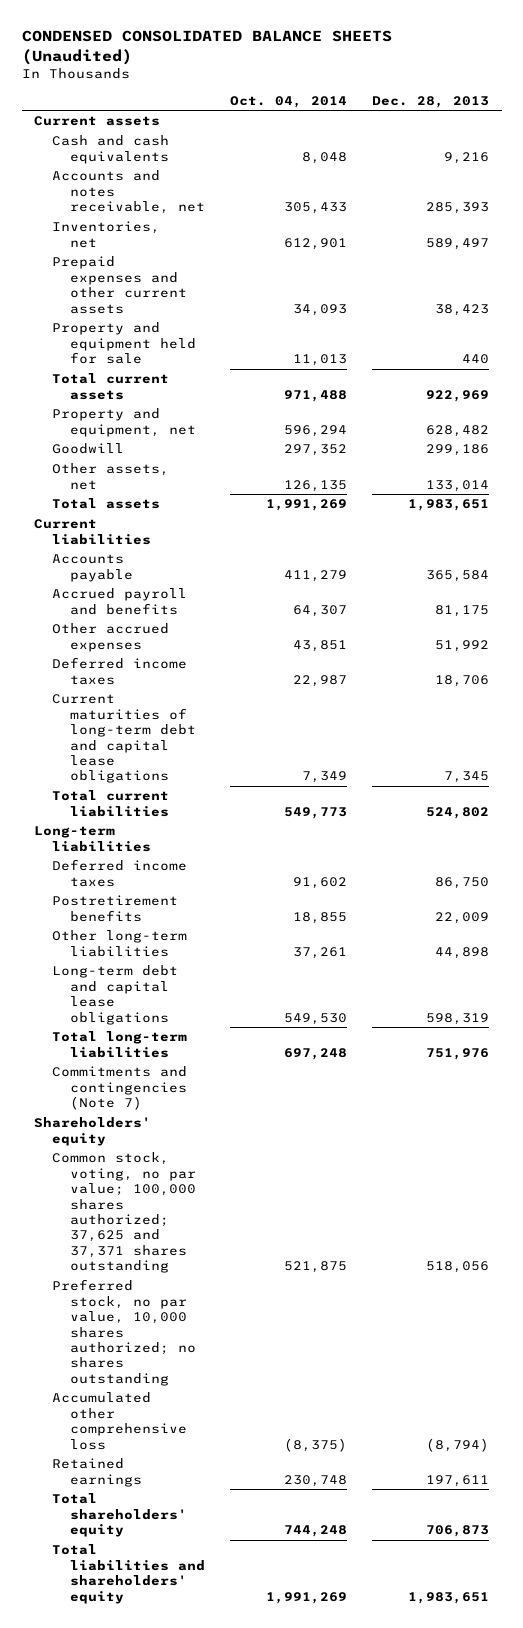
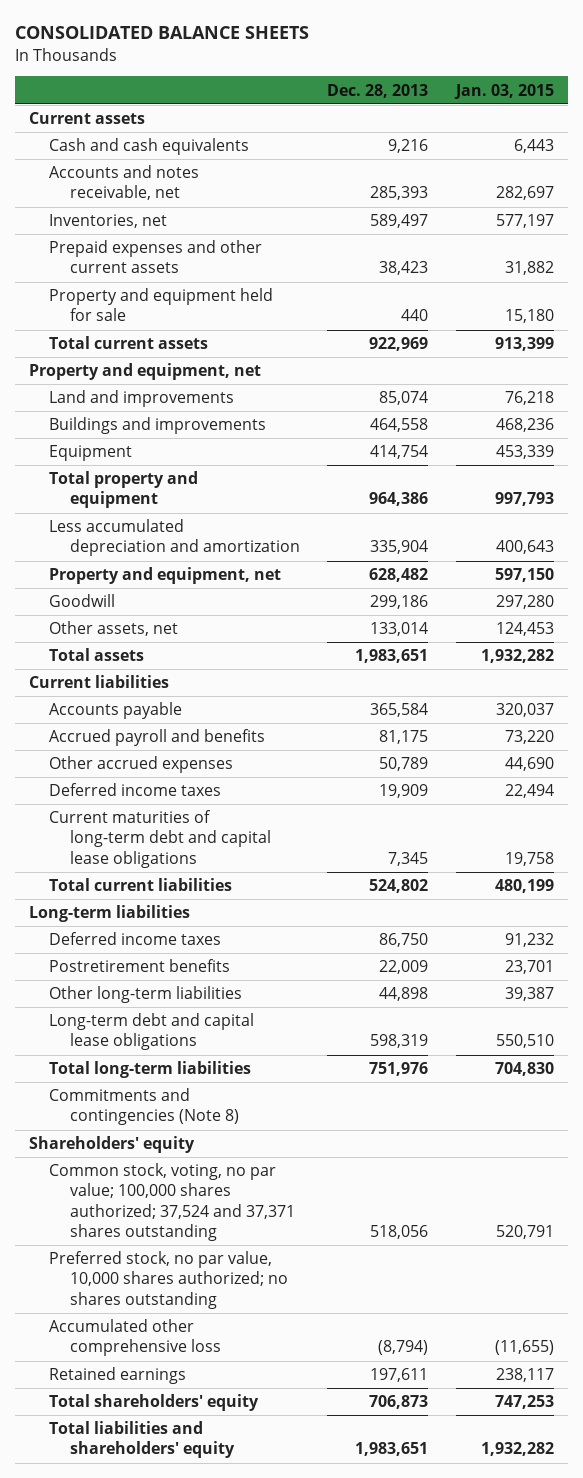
[21,30,392,65] CONDENSED CONSOLIDATED BALANCE SHEETS (Unaudited) -> [14,26,309,40] CONSOLIDATED BALANCE SHEETS
[229,95,347,108] Oct. 04, 2014 -> none
none -> [454,83,555,99] Jan. 03, 2015
none -> [28,363,261,381] Property and equipment, net
none -> [49,390,235,408] Land and improvements
none -> [49,417,267,435] Buildings and improvements
none -> [49,445,133,462] Equipment
none -> [49,471,199,509] Total property and equipment
none -> [49,519,300,557] Less accumulated depreciation and amortization
[435,639,490,652] 51,992 -> [379,757,429,772] 50,789
[435,674,490,687] 18,706 -> [379,784,429,799] 19,909
[51,1066,187,1111] Commitments and contingencies (Note 7) -> [49,1088,239,1126] Commitments and contingencies (Note 8)
[51,1152,196,1274] Common stock, voting, no par value; 100,000 shares authorized; 37,625 and 37,371 shares outstanding -> [49,1163,295,1241] Common stock, voting, no par value; 100,000 shares authorized; 37,524 and 37,371 shares outstanding

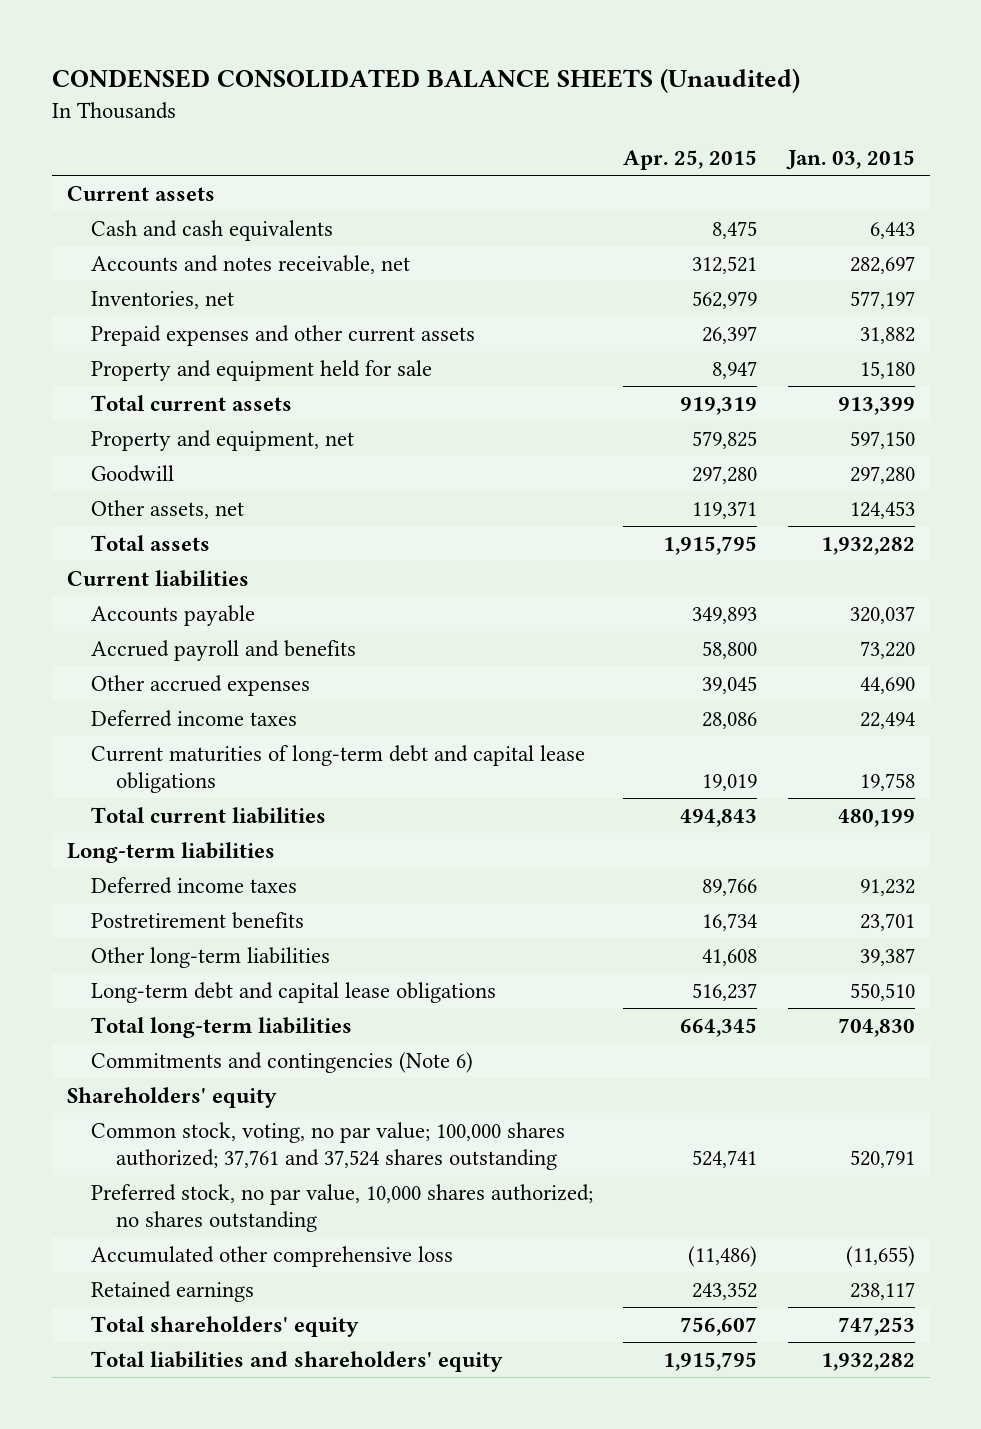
[14,26,309,40] CONSOLIDATED BALANCE SHEETS -> [51,67,800,93] CONDENSED CONSOLIDATED BALANCE SHEETS (Unaudited)
[327,83,429,98] Dec. 28, 2013 -> none
none -> [623,150,758,171] Apr. 25, 2015
[28,363,261,381] Property and equipment, net -> none
[49,390,235,408] Land and improvements -> none
[49,417,267,435] Buildings and improvements -> none
[49,445,133,462] Equipment -> none
[49,471,199,509] Total property and equipment -> none
[49,519,300,557] Less accumulated depreciation and amortization -> none
[49,1088,239,1126] Commitments and contingencies (Note 8) -> [91,1051,474,1073] Commitments and contingencies (Note 6)
[49,1163,295,1241] Common stock, voting, no par value; 100,000 shares authorized; 37,524 and 37,371 shares outstanding -> [91,1121,566,1170] Common stock, voting, no par value; 100,000 shares authorized; 37,761 and 37,524 shares outstanding

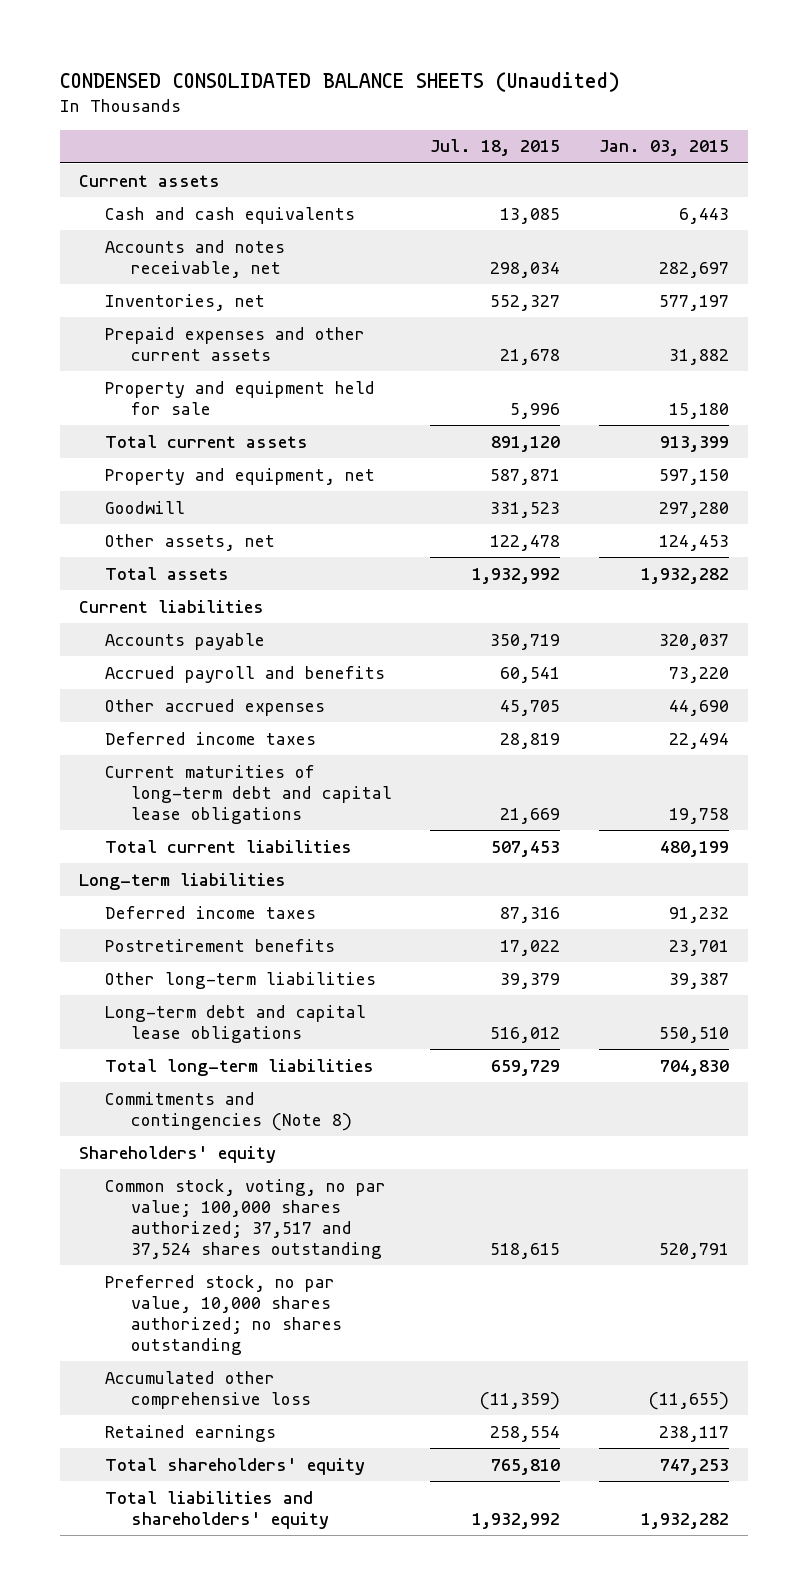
[623,150,758,171] Apr. 25, 2015 -> none
none -> [430,139,561,157] Jul. 18, 2015
[91,1051,474,1073] Commitments and contingencies (Note 6) -> [105,1091,352,1131] Commitments and contingencies (Note 8)
[91,1121,566,1170] Common stock, voting, no par value; 100,000 shares authorized; 37,761 and 37,524 shares outstanding -> [105,1178,387,1259] Common stock, voting, no par value; 100,000 shares authorized; 37,517 and 37,524 shares outstanding

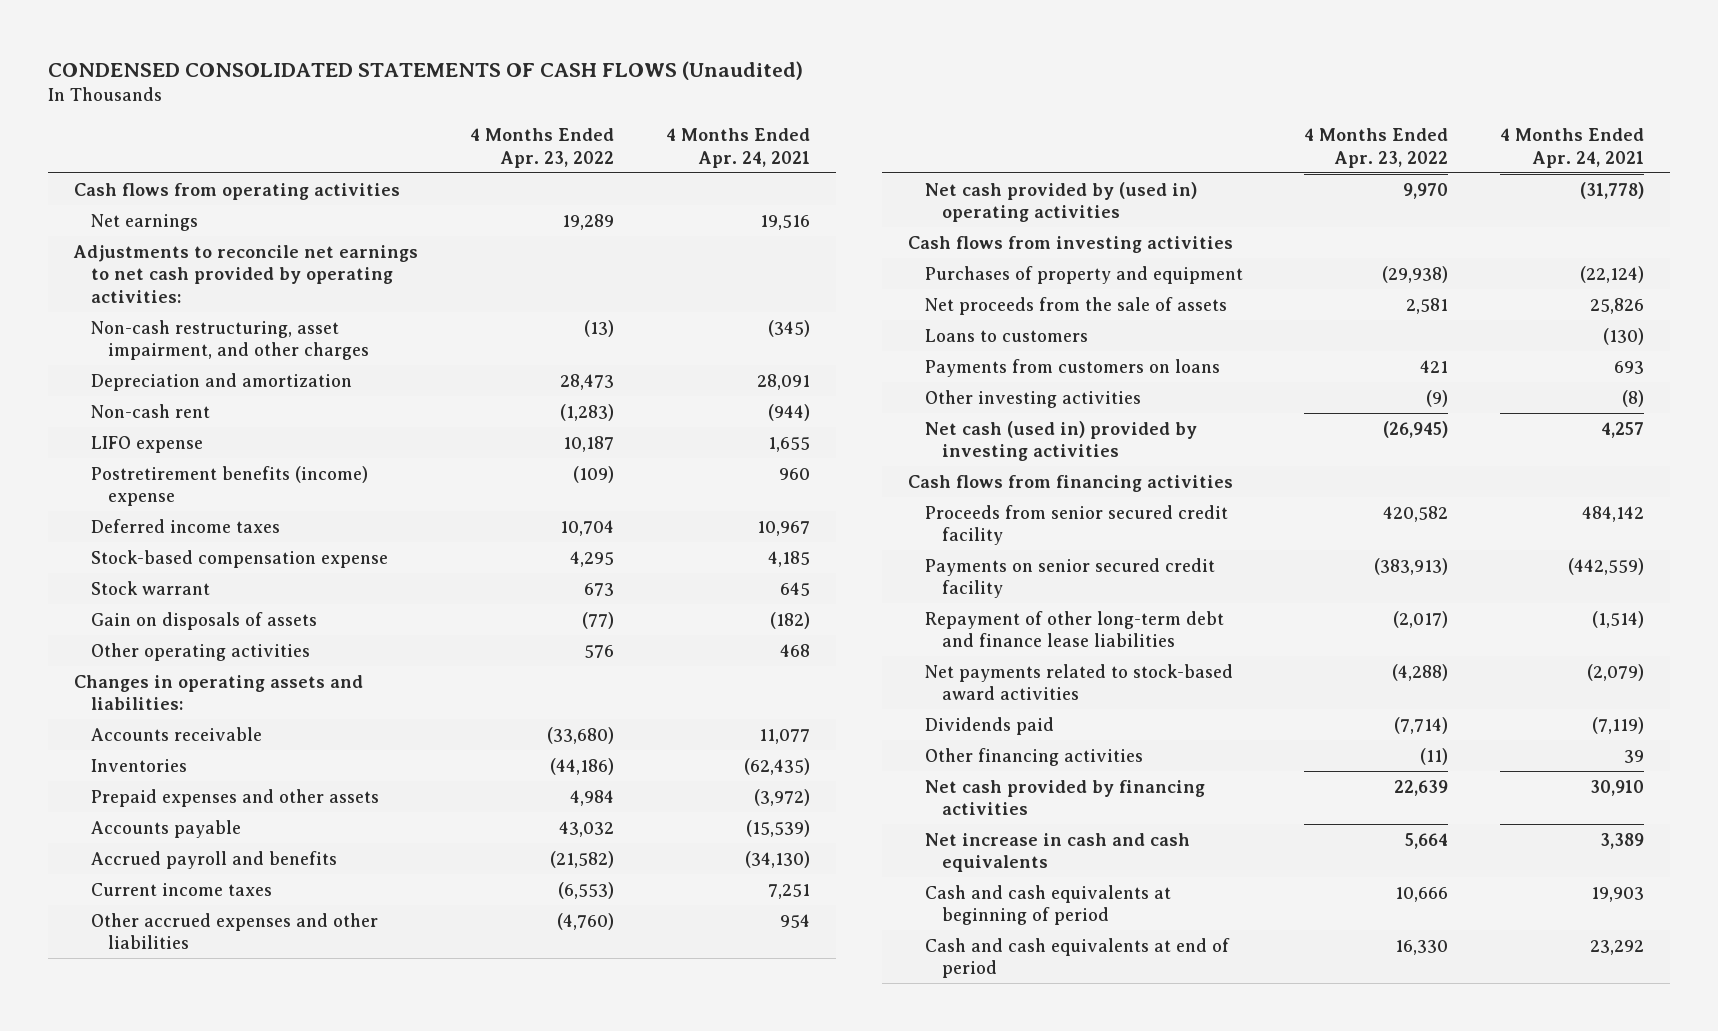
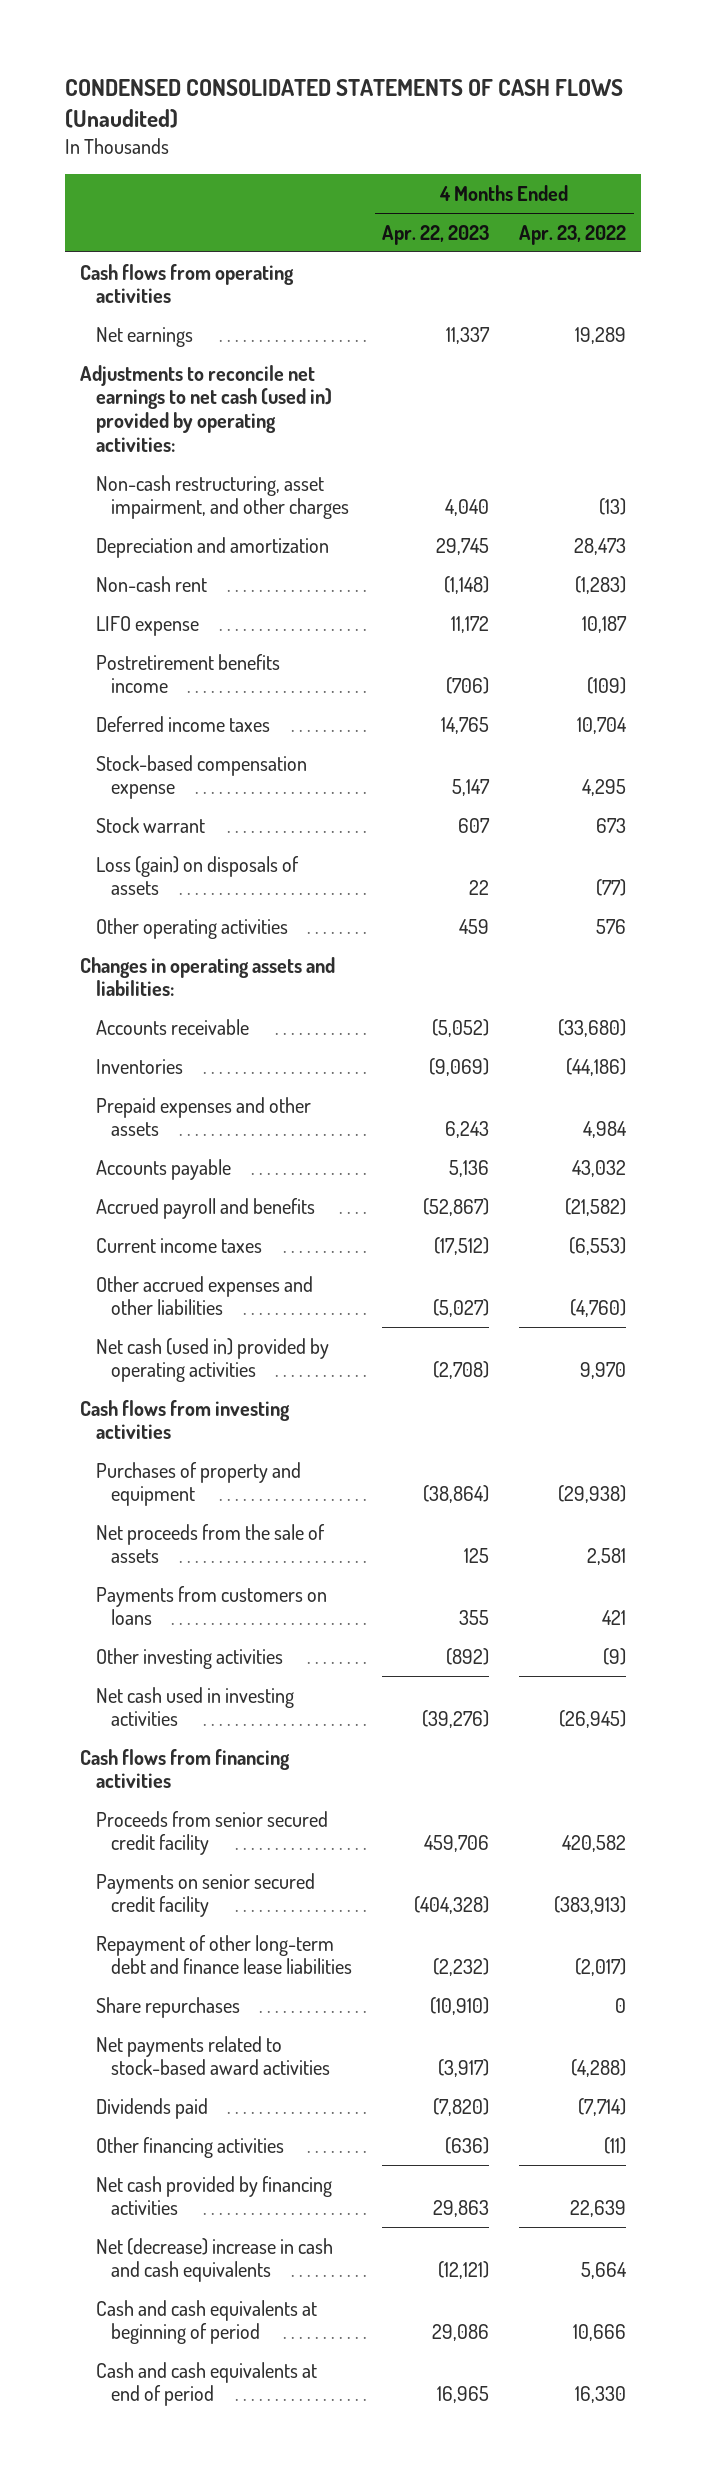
[666,128,811,168] 4 Months Ended Apr. 24, 2021 -> none
none -> [382,224,490,245] Apr. 22, 2023
[73,244,419,303] Adjustments to reconcile net earnings to net cash provided by operating activities: -> [80,364,332,452] Adjustments to reconcile net earnings to net cash (used in) provided by operating activities:
[91,465,369,507] Postretirement benefits (income) expense -> [95,653,280,694] Postretirement benefits income
[91,611,318,630] Gain on disposals of assets -> [95,855,299,896] Loss (gain) on disposals of assets
[924,181,1197,223] Net cash provided by (used in) operating activities -> [95,1337,329,1383] Net cash (used in) provided by operating activities
[924,328,1088,342] Loans to customers -> none
[924,420,1197,462] Net cash (used in) provided by investing activities -> [95,1686,294,1727] Net cash used in investing activities
none -> [95,1996,240,2018] Share repurchases
[924,832,1190,873] Net increase in cash and cash equivalents -> [95,2237,333,2283] Net (decrease) increase in cash and cash equivalents

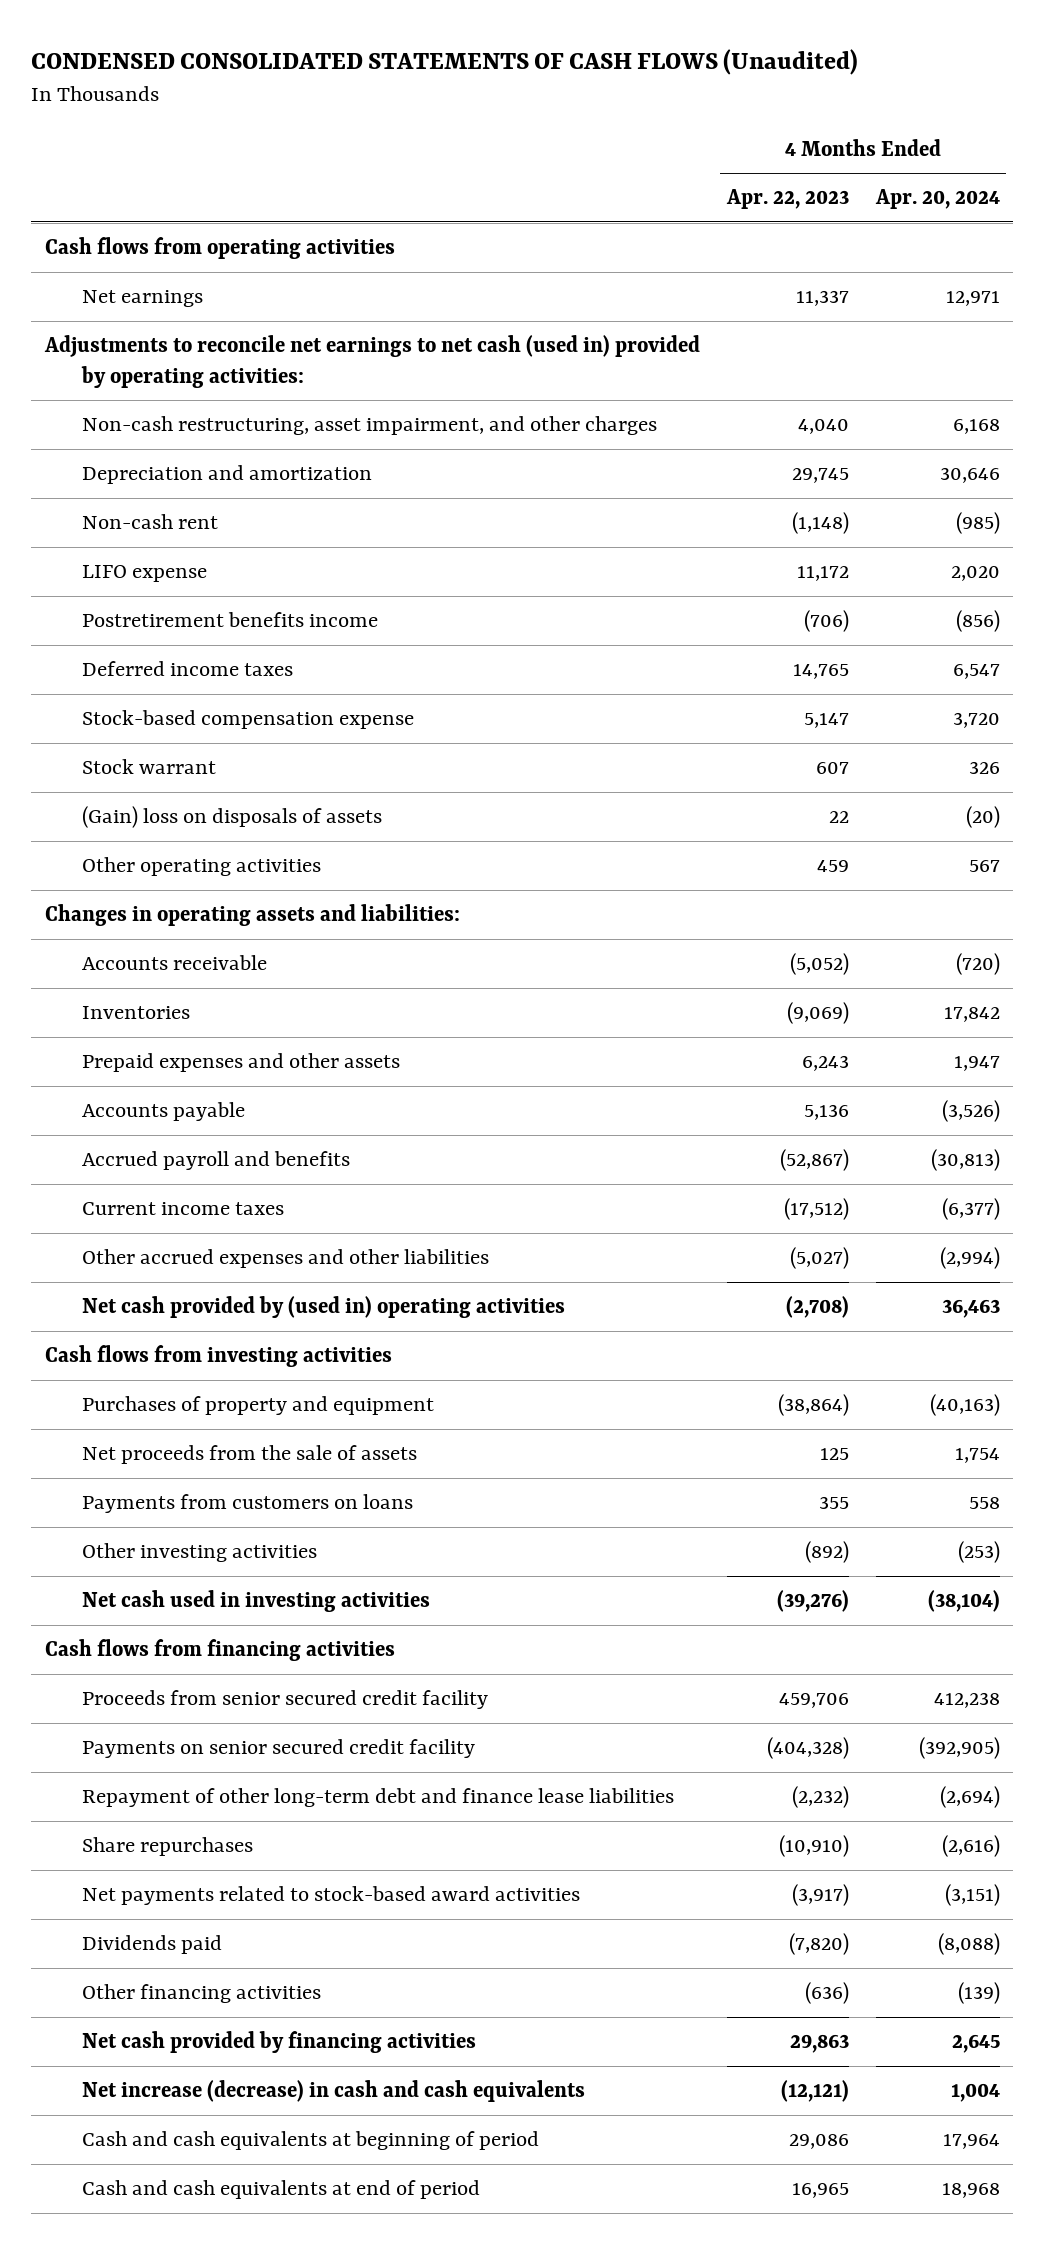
[519,224,627,245] Apr. 23, 2022 -> none
none -> [874,189,1000,210] Apr. 20, 2024
[95,855,299,896] Loss (gain) on disposals of assets -> [81,806,382,829] (Gain) loss on disposals of assets
[95,1337,329,1383] Net cash (used in) provided by operating activities -> [81,1296,565,1319] Net cash provided by (used in) operating activities
[95,2237,333,2283] Net (decrease) increase in cash and cash equivalents -> [81,2080,585,2103] Net increase (decrease) in cash and cash equivalents

